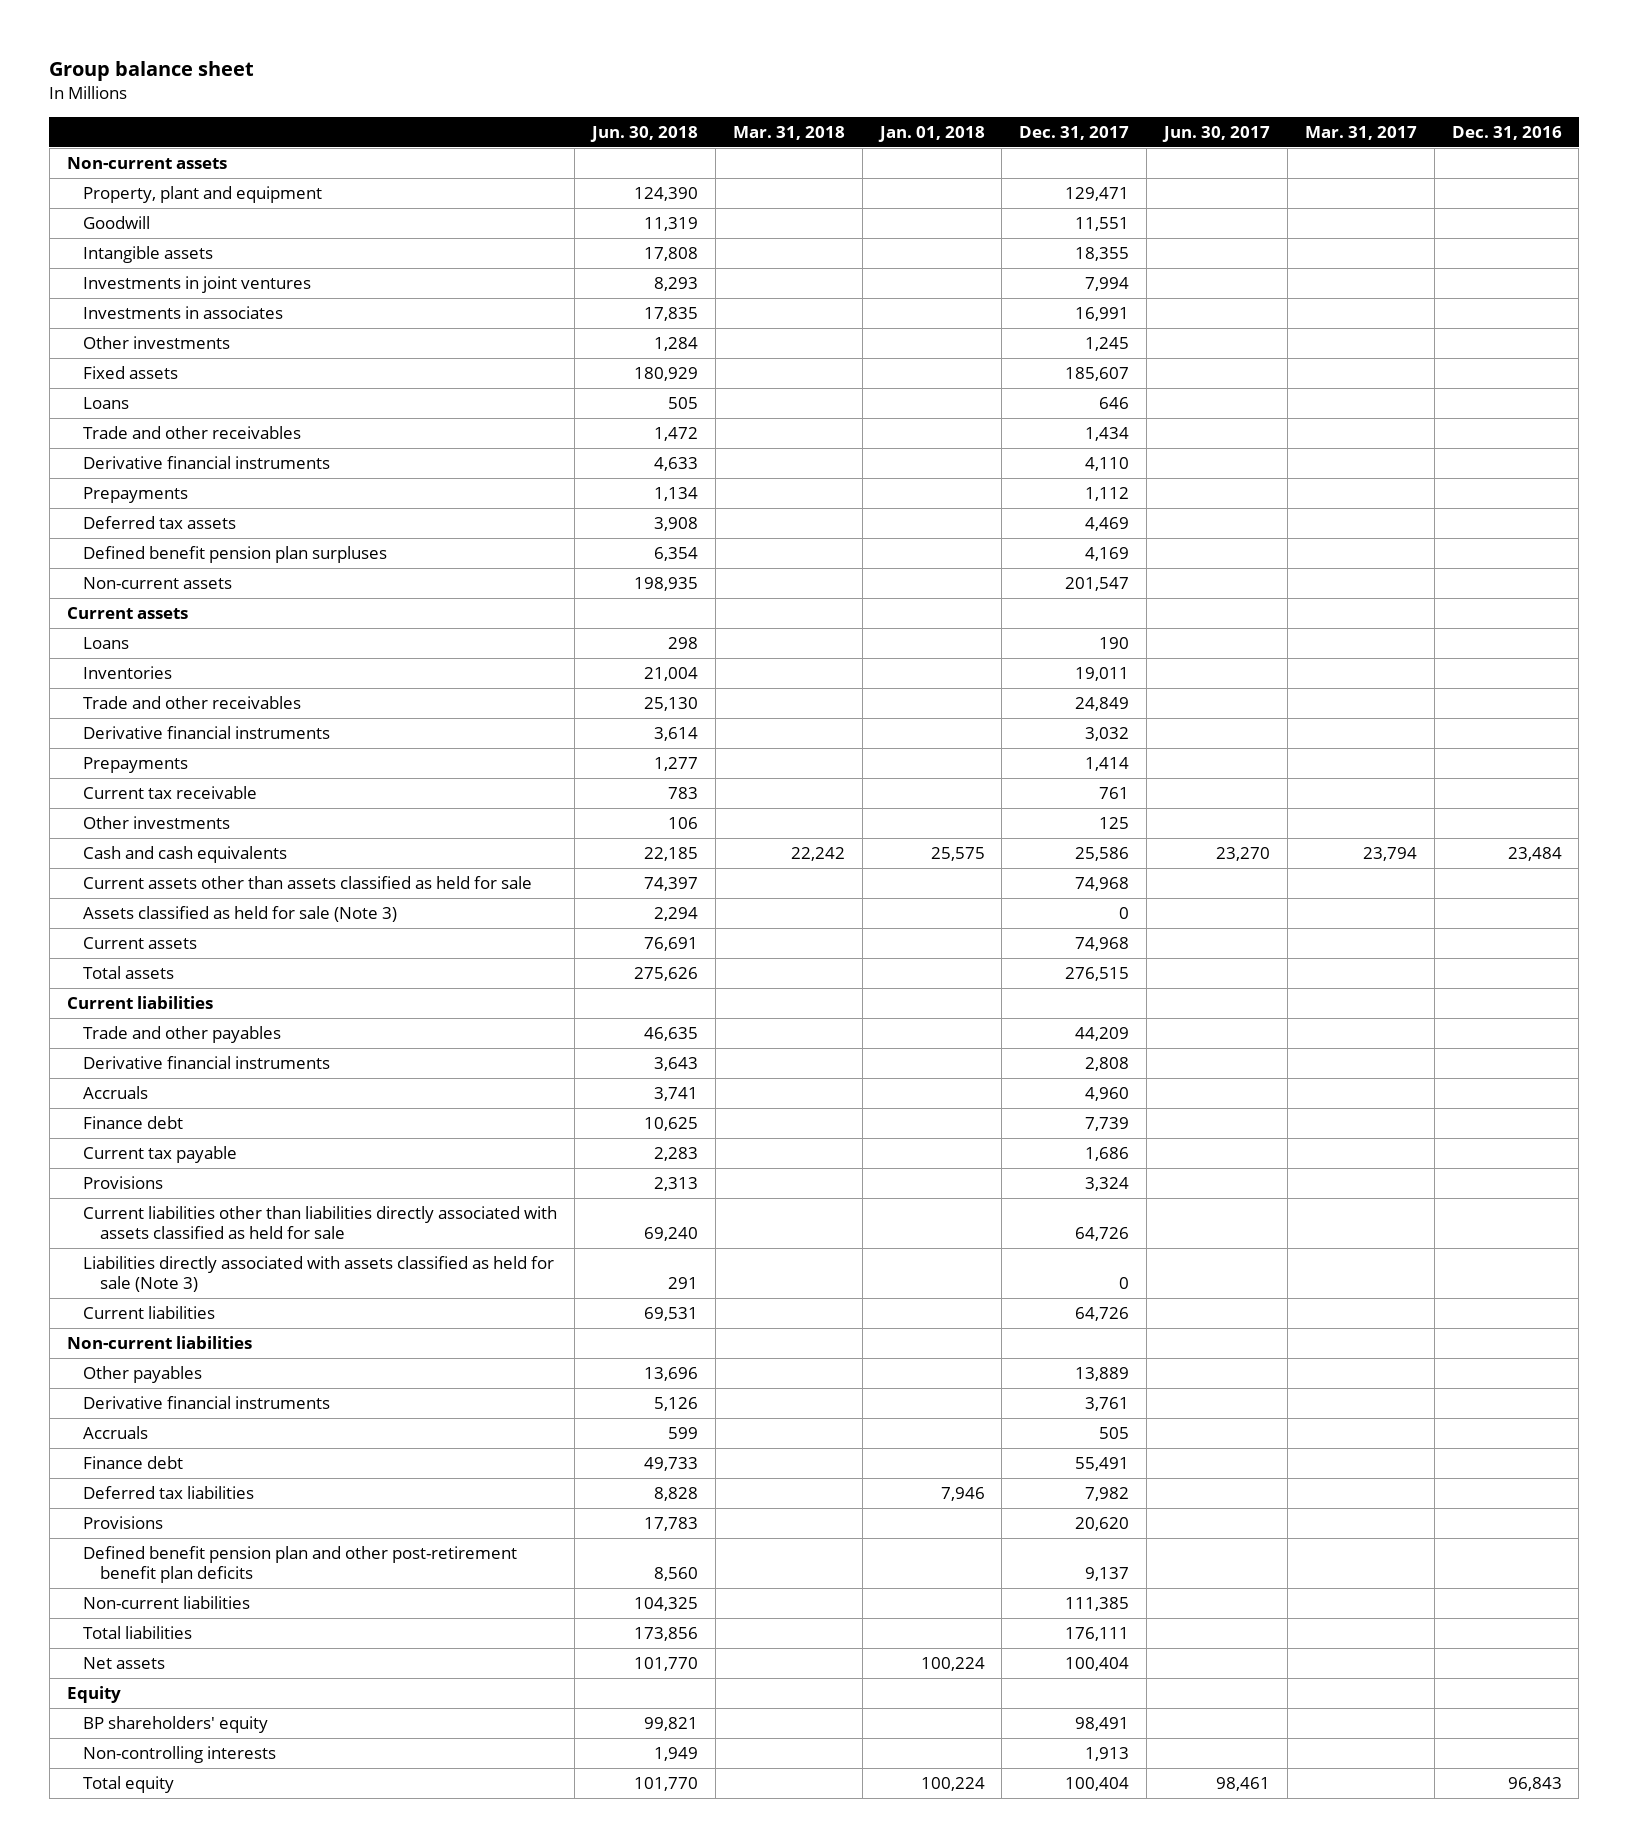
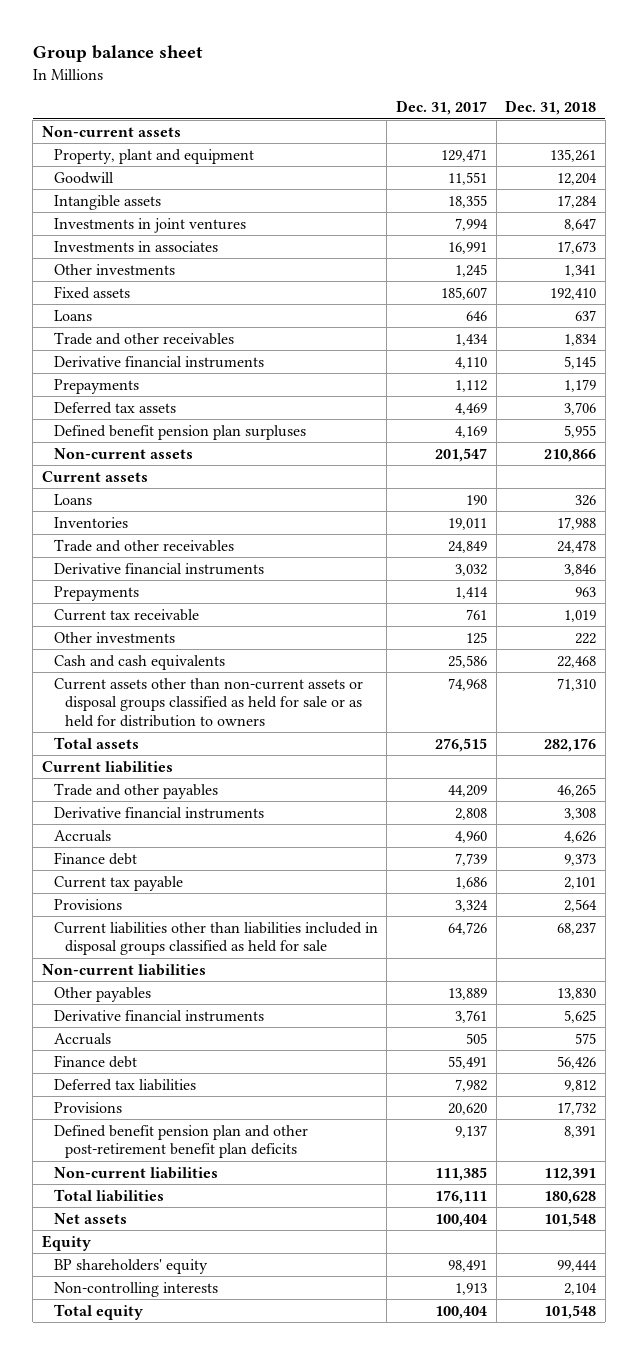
[590,125,699,142] Jun. 30, 2018 -> none
[732,125,845,140] Mar. 31, 2018 -> none
[877,125,985,142] Jan. 01, 2018 -> none
[1162,125,1271,142] Jun. 30, 2017 -> none
[1304,125,1417,140] Mar. 31, 2017 -> none
[1451,125,1562,140] Dec. 31, 2016 -> none
none -> [505,100,597,116] Dec. 31, 2018
[83,906,398,923] Assets classified as held for sale (Note 3) -> none
[83,937,198,950] Current assets -> none
[83,876,533,890] Current assets other than assets classified as held for sale -> [53,677,363,727] Current assets other than non-current assets or disposal groups classified as held for sale or as held for distribution to owners
[83,1256,555,1293] Liabilities directly associated with assets classified as held for sale (Note 3) -> none
[83,1306,216,1320] Current liabilities -> none
[83,1206,558,1240] Current liabilities other than liabilities directly associated with assets classified as held for sale -> [53,921,378,956] Current liabilities other than liabilities included in disposal groups classified as held for sale

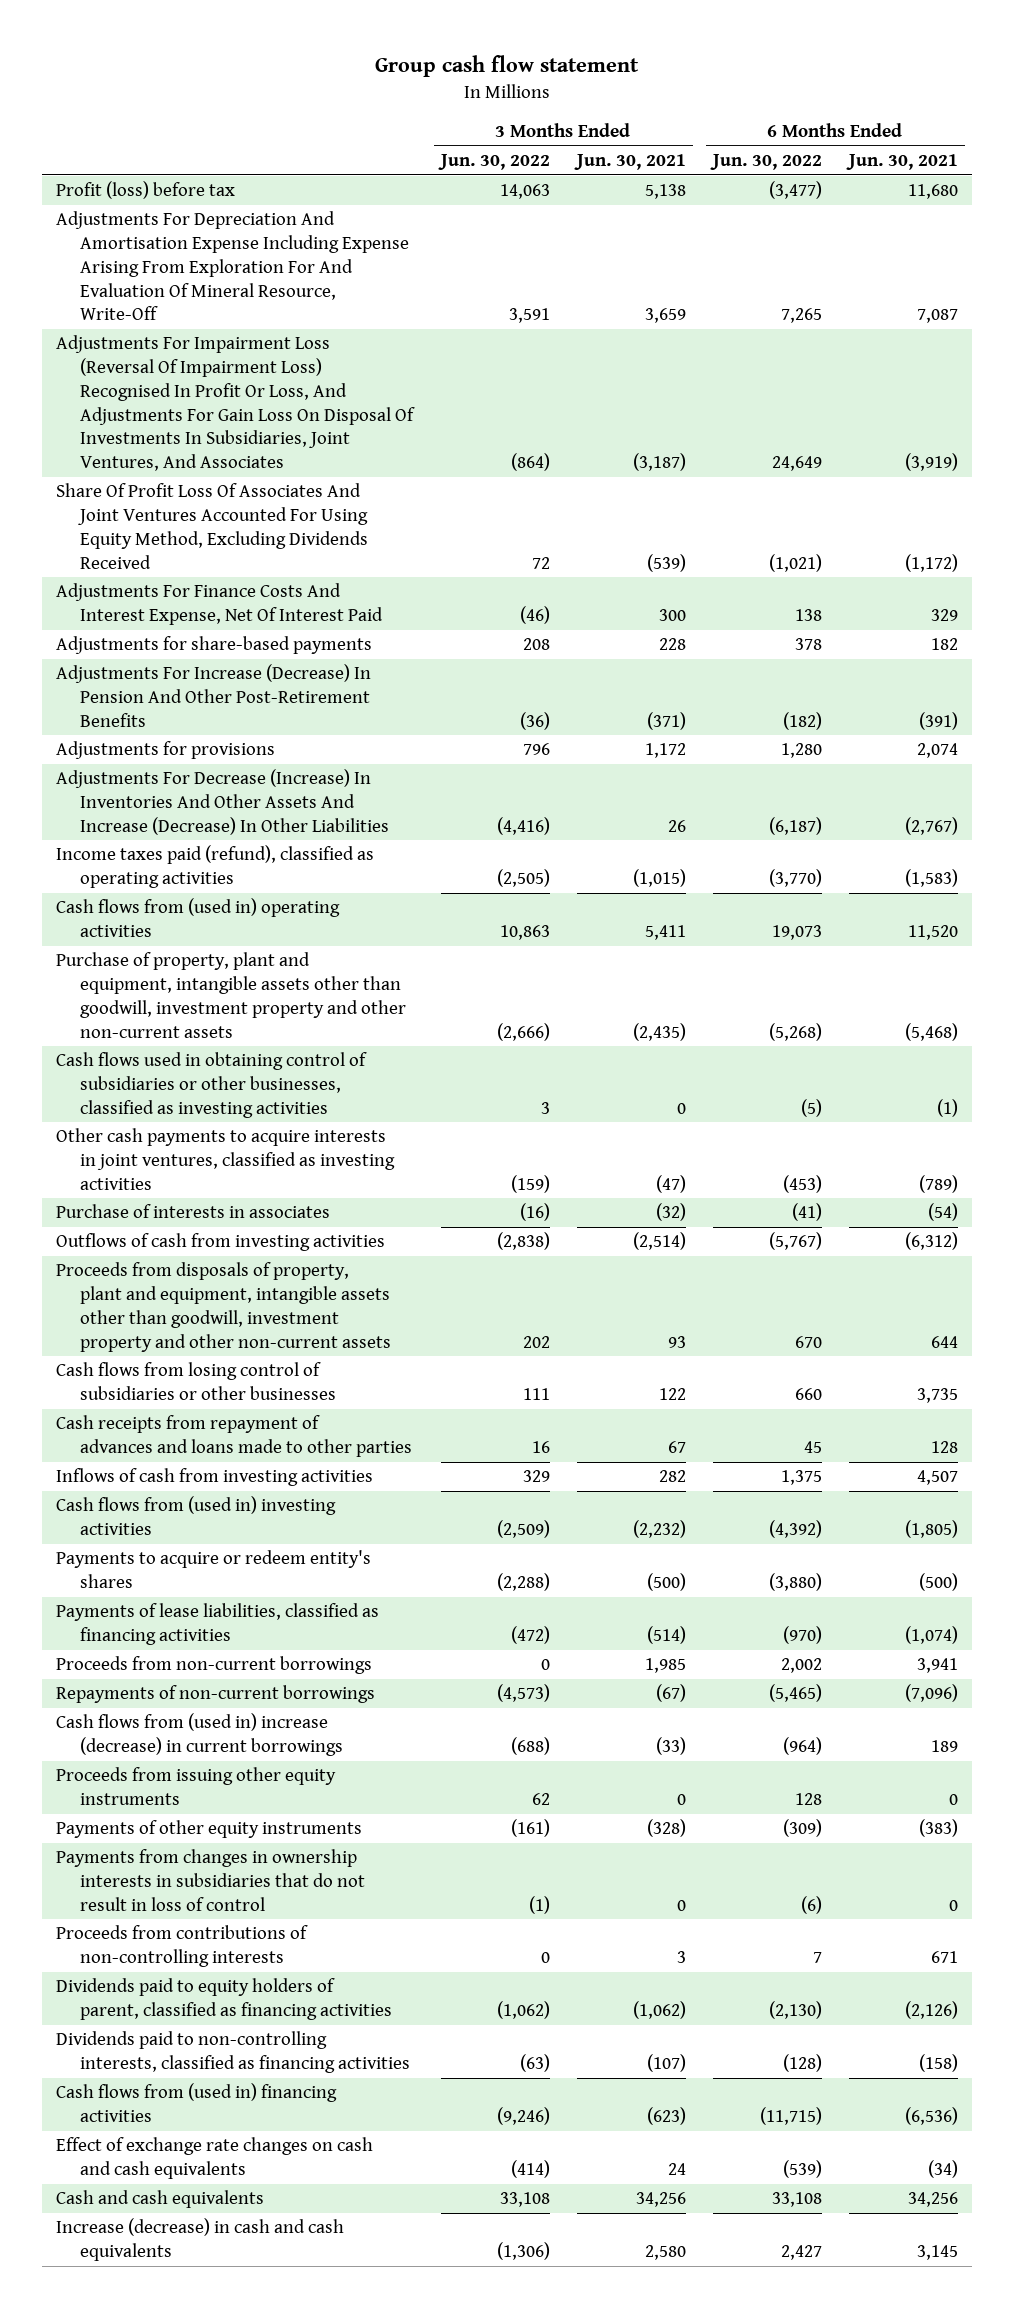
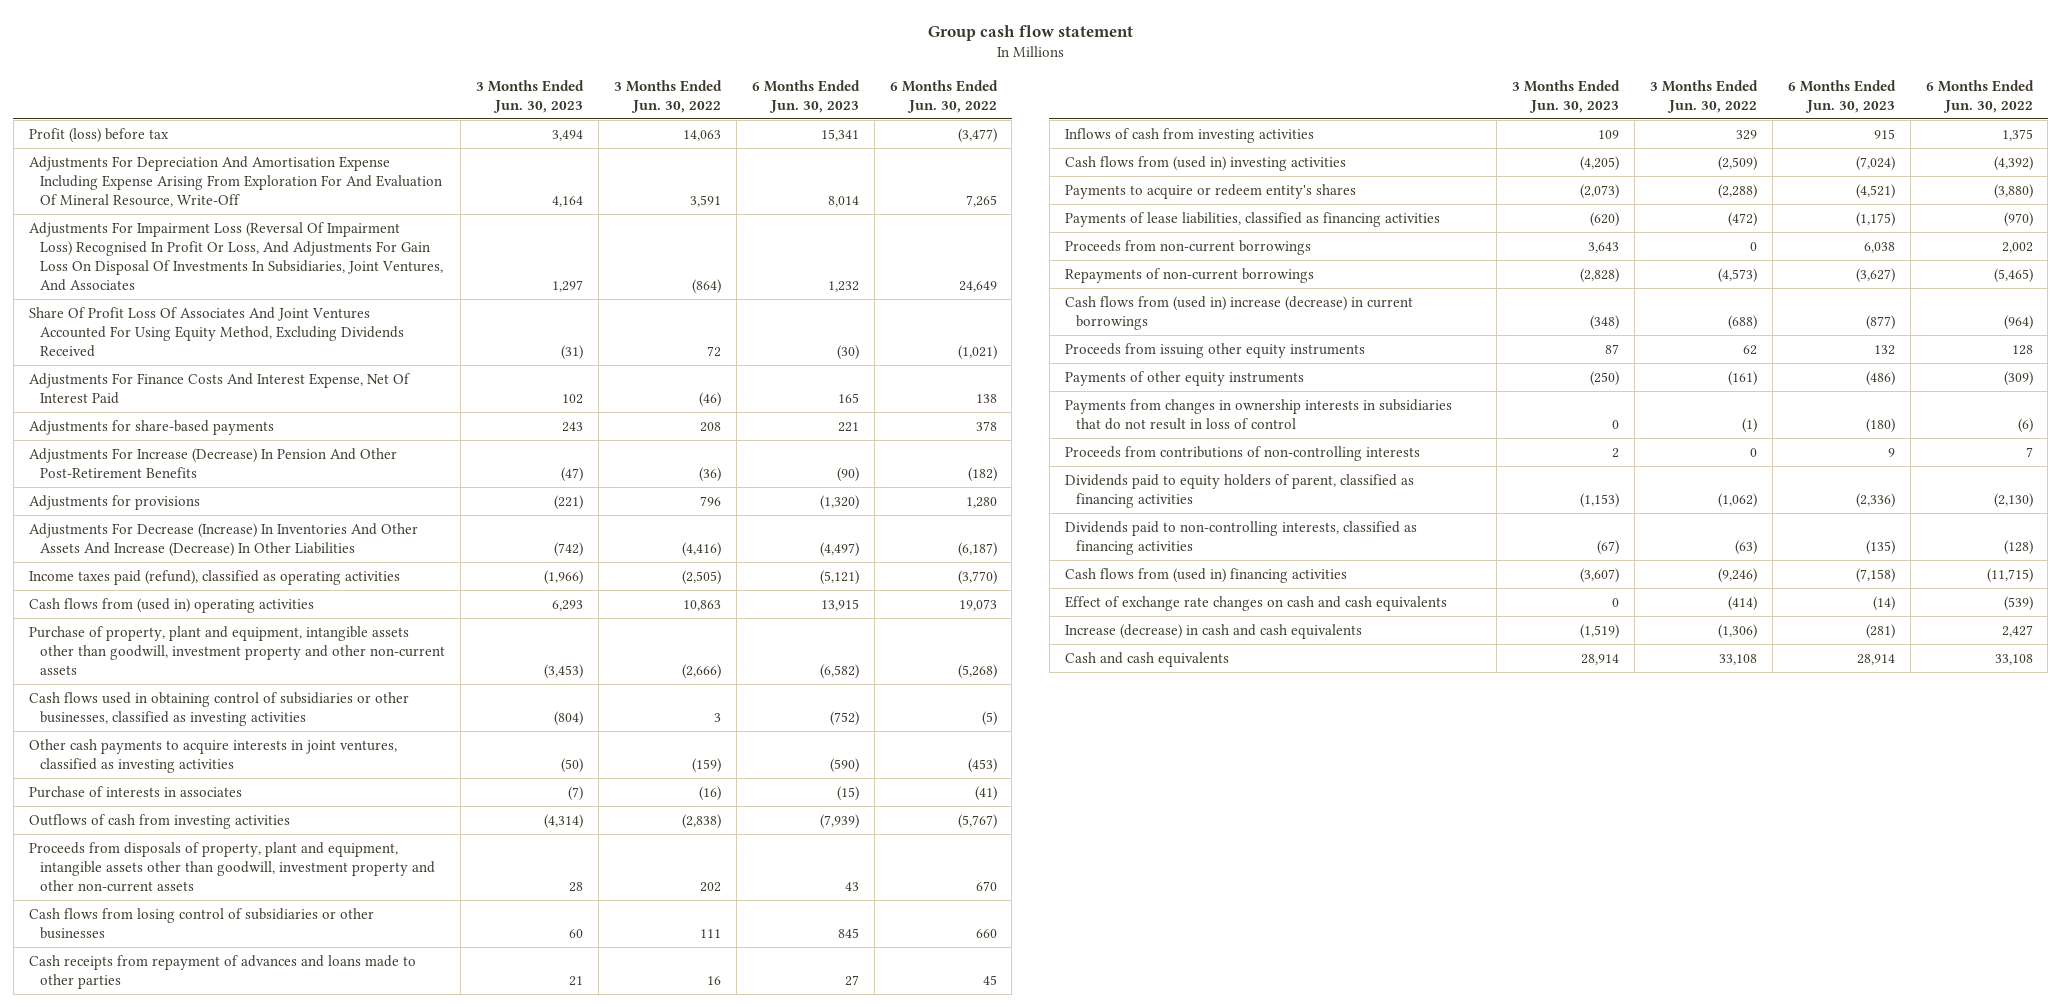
[573,154,686,171] Jun. 30, 2021 -> none
[846,154,959,171] Jun. 30, 2021 -> none
none -> [476,79,585,113] 3 Months Ended Jun. 30, 2023
none -> [751,79,860,113] 6 Months Ended Jun. 30, 2023
[55,2190,264,2209] Cash and cash equivalents -> [1064,651,1229,667] Cash and cash equivalents

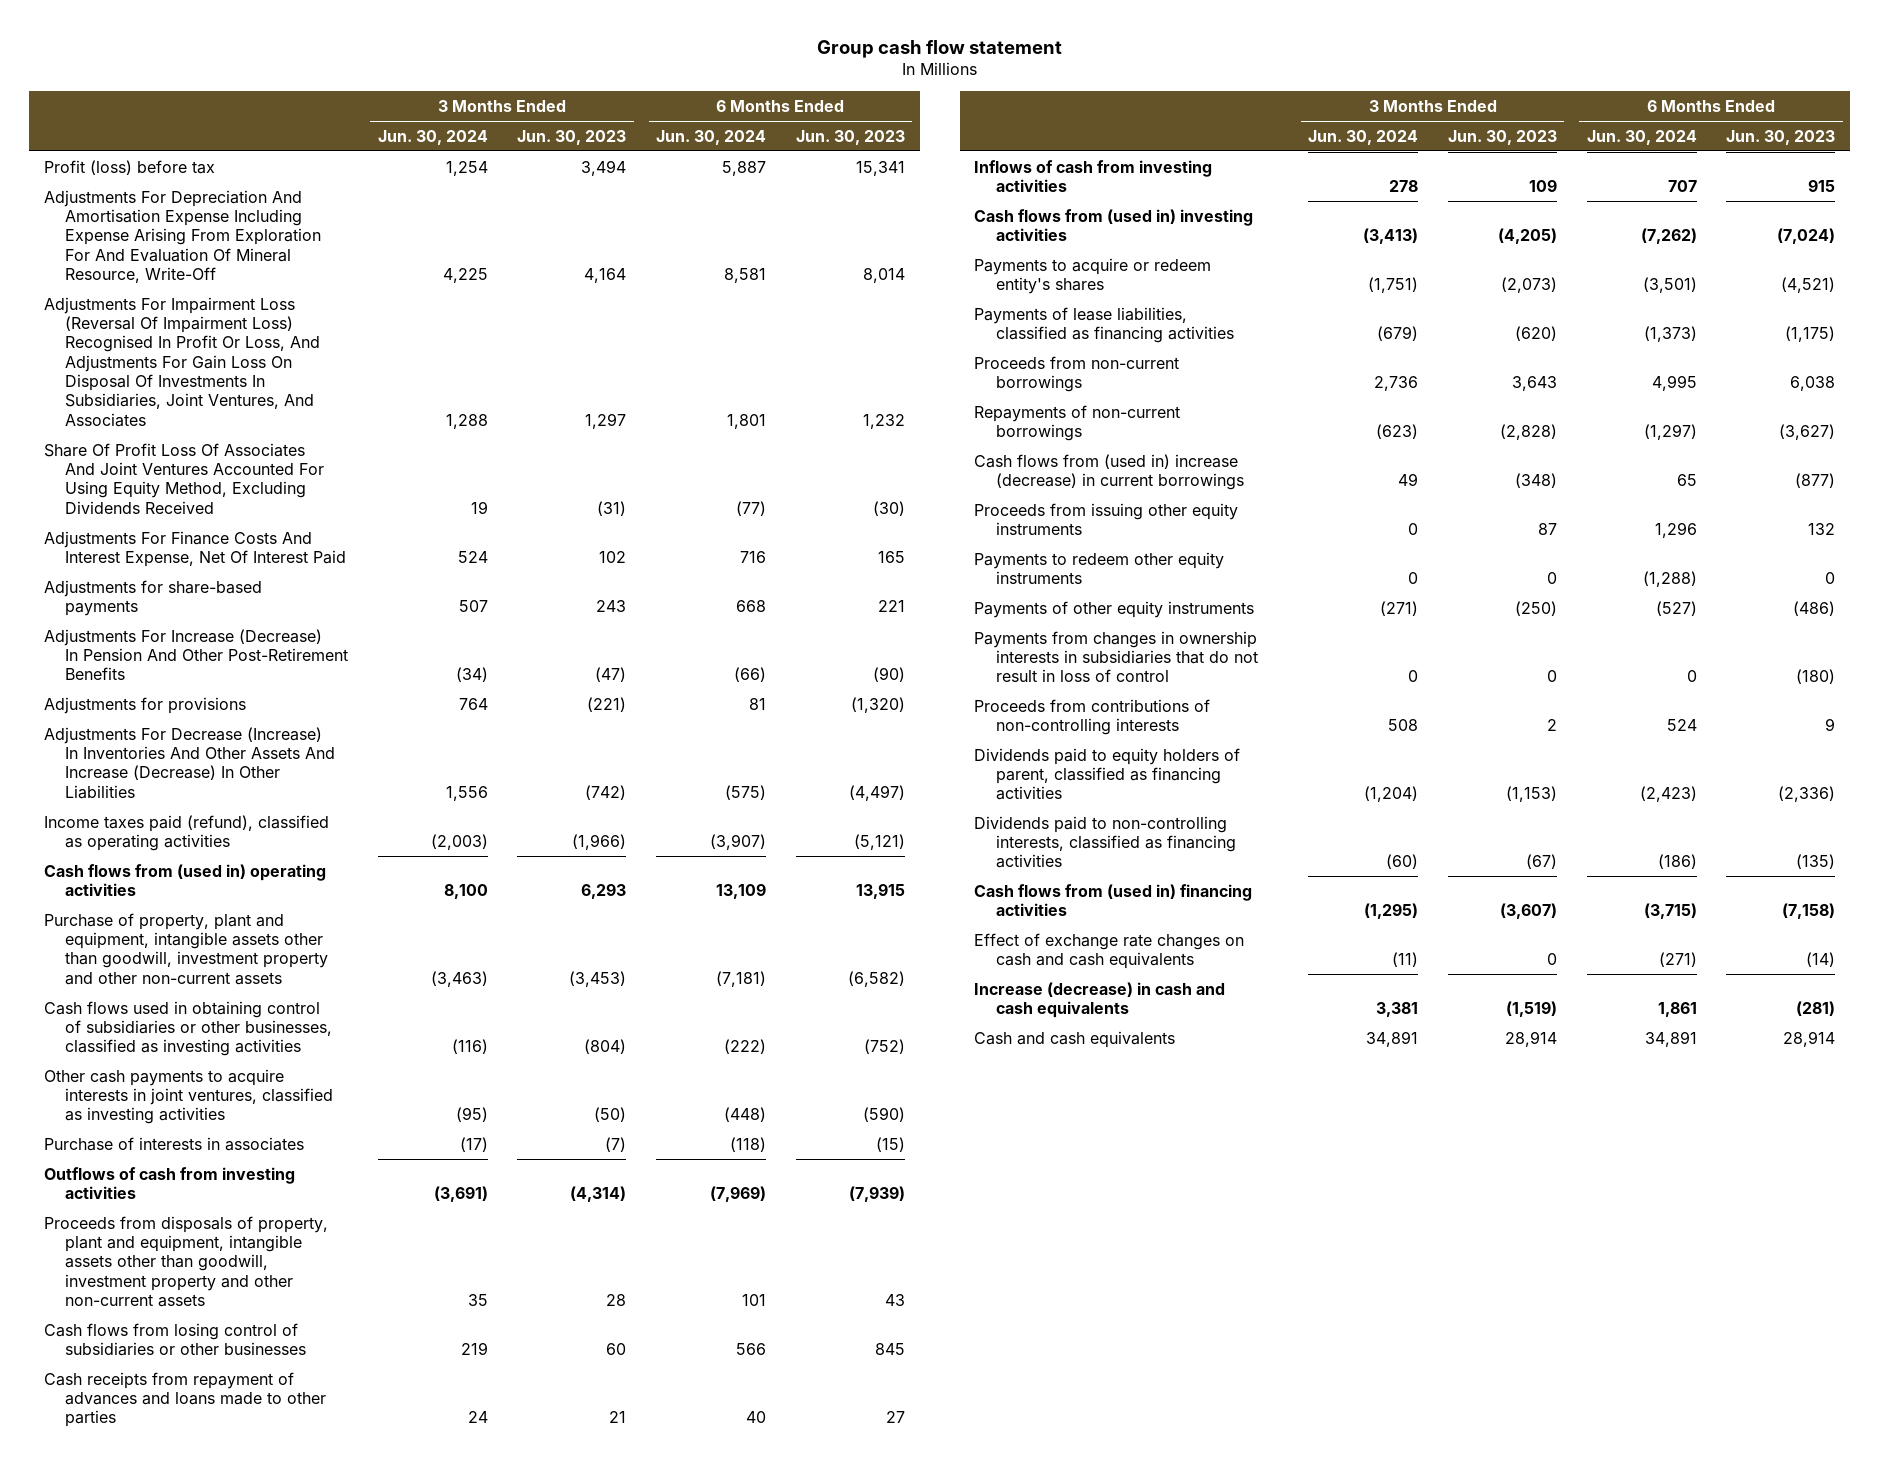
[613,79,722,113] 3 Months Ended Jun. 30, 2022 -> none
[889,79,998,113] 6 Months Ended Jun. 30, 2022 -> none
none -> [377,129,488,145] Jun. 30, 2024
none -> [656,129,767,145] Jun. 30, 2024
none -> [974,551,1225,585] Payments to redeem other equity instruments

